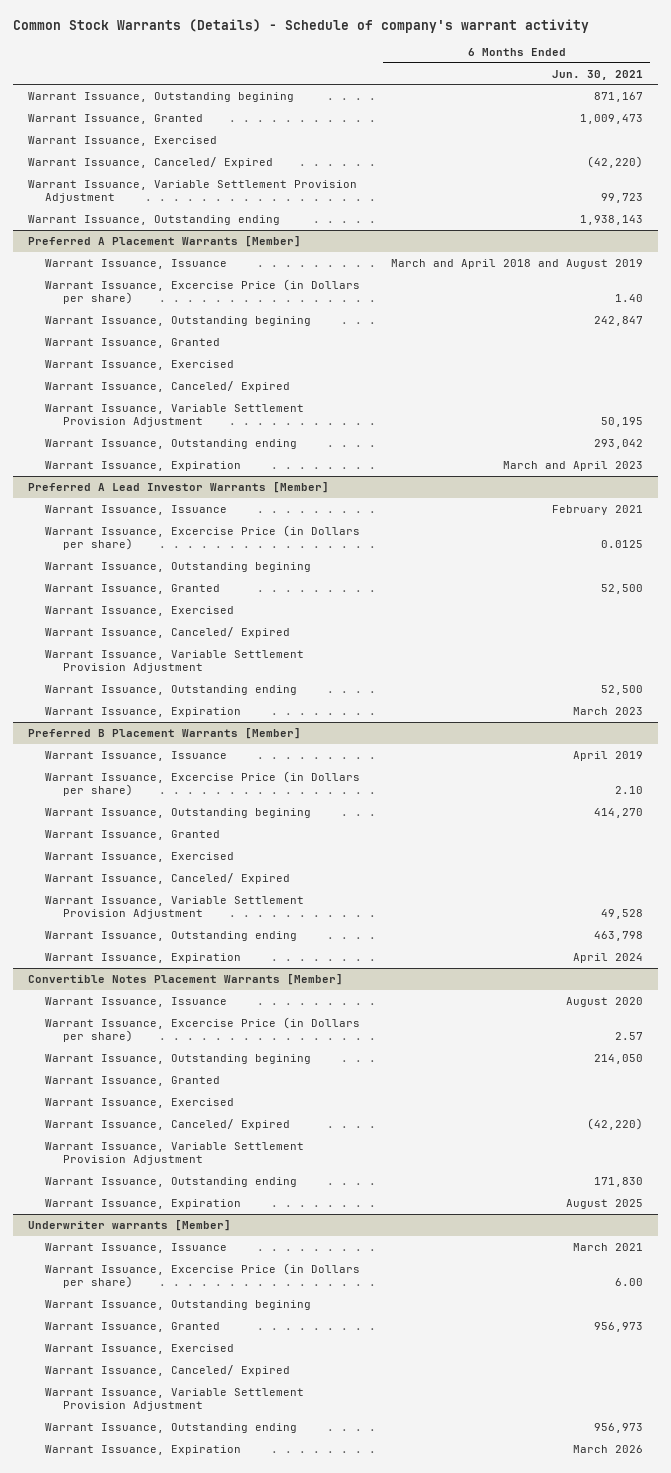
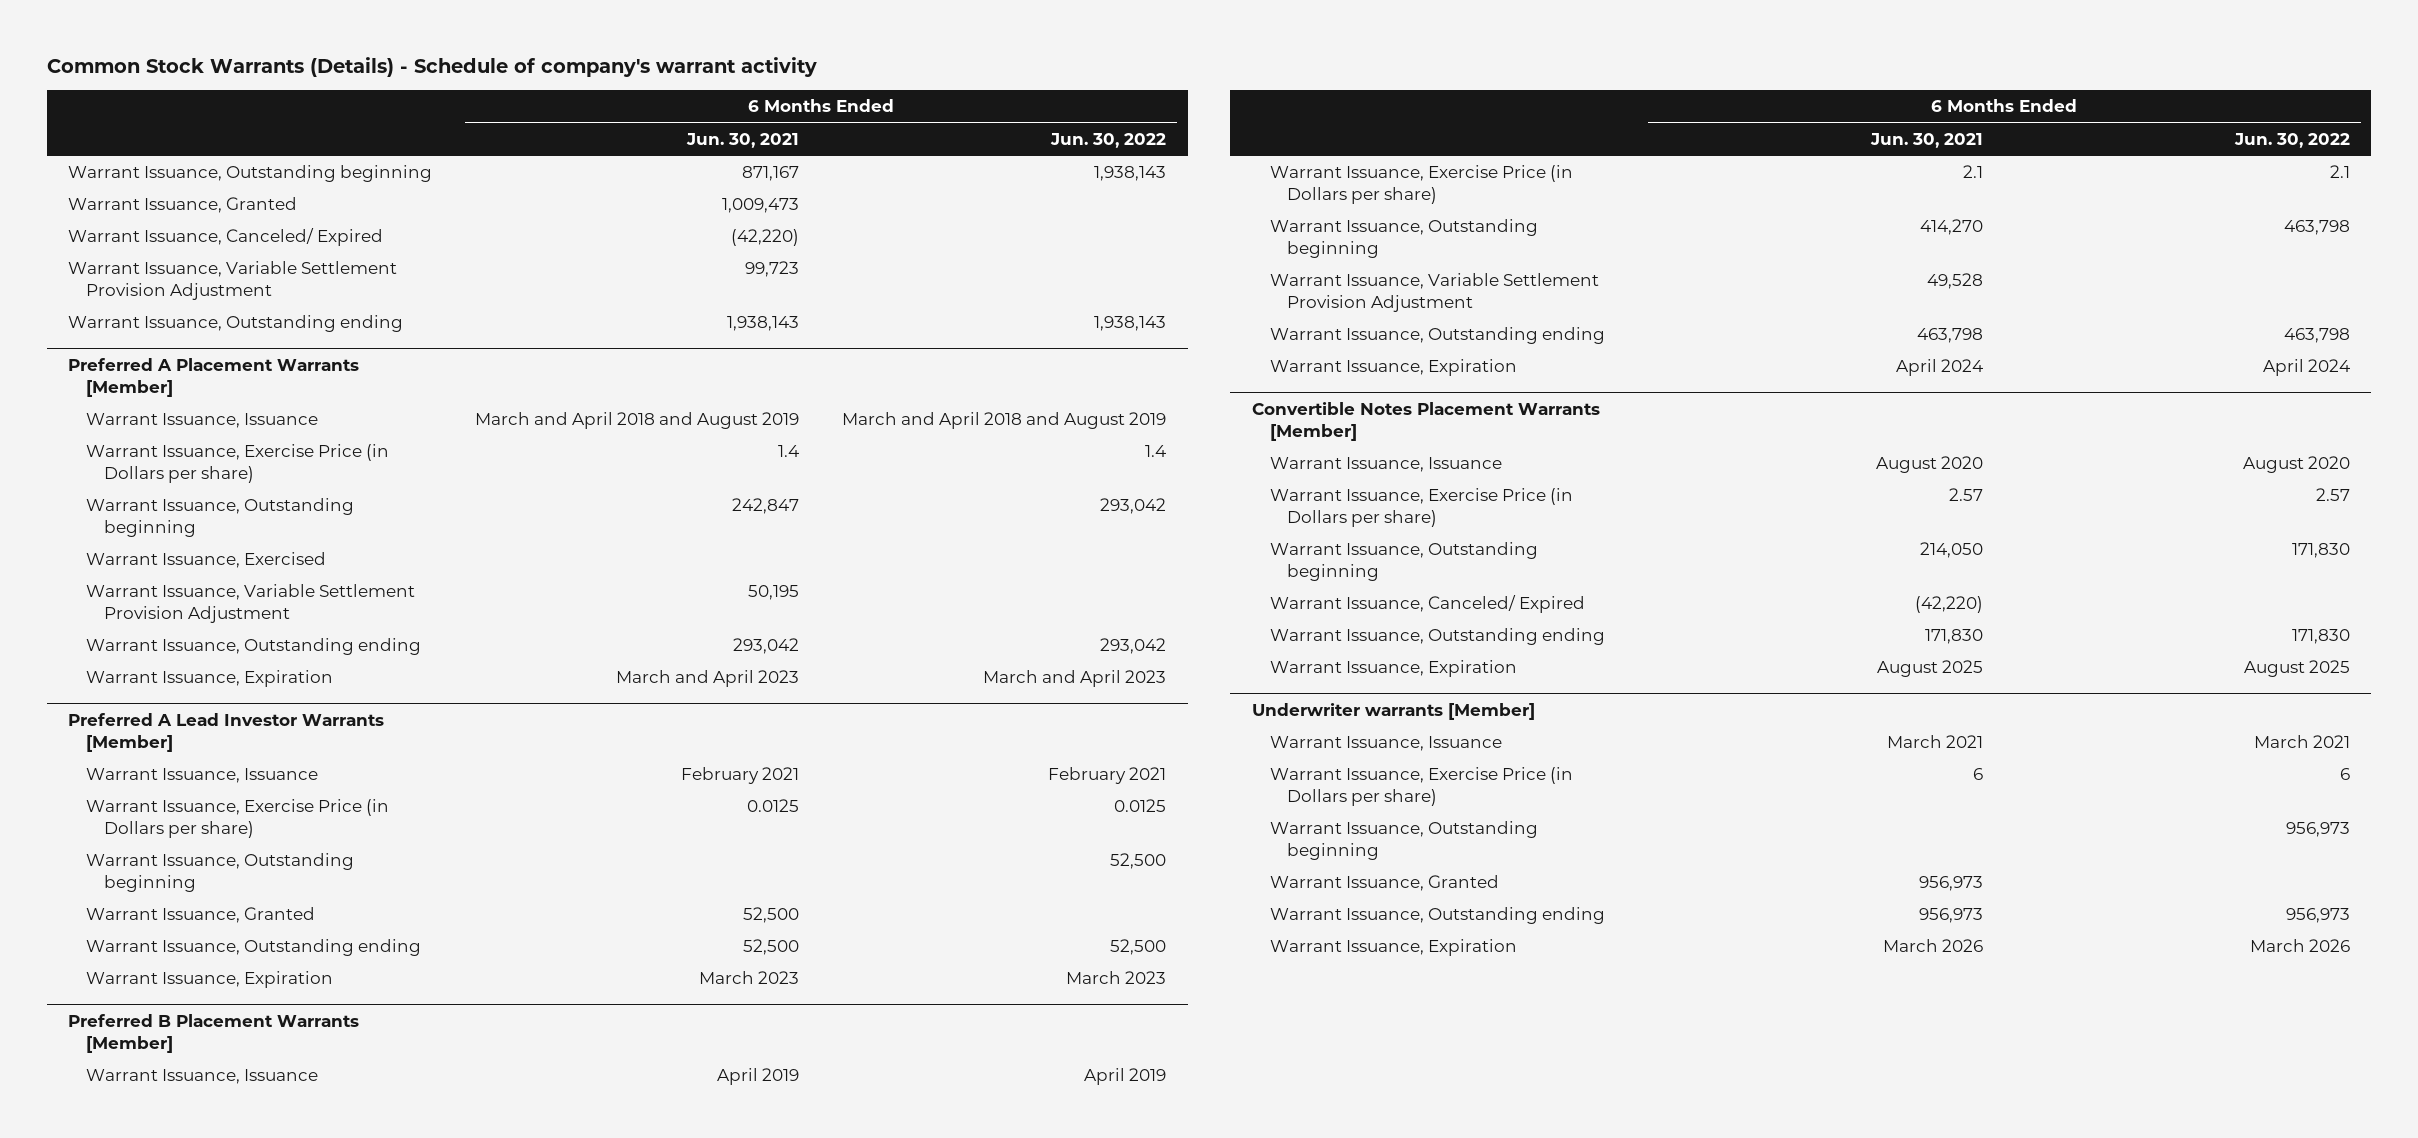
none -> [1050,132,1167,148] Jun. 30, 2022
[27,91,294,102] Warrant Issuance, Outstanding begining -> [68,165,433,183] Warrant Issuance, Outstanding beginning
[27,135,217,146] Warrant Issuance, Exercised -> none
[45,337,221,348] Warrant Issuance, Granted -> none
[45,278,361,304] Warrant Issuance, Excercise Price (in Dollars per share) -> [86,444,390,484] Warrant Issuance, Exercise Price (in Dollars per share)
[614,293,643,302] 1.40 -> [778,445,800,458] 1.4
[45,315,312,326] Warrant Issuance, Outstanding begining -> [86,498,355,538] Warrant Issuance, Outstanding beginning
[45,380,291,392] Warrant Issuance, Canceled/ Expired -> none
[45,524,361,550] Warrant Issuance, Excercise Price (in Dollars per share) -> [86,799,390,839] Warrant Issuance, Exercise Price (in Dollars per share)
[45,561,312,572] Warrant Issuance, Outstanding begining -> [86,853,355,893] Warrant Issuance, Outstanding beginning
[45,605,235,616] Warrant Issuance, Exercised -> none
[45,626,291,638] Warrant Issuance, Canceled/ Expired -> none
[45,649,305,673] Warrant Issuance, Variable Settlement Provision Adjustment -> none
[45,829,221,840] Warrant Issuance, Granted -> none
[45,851,235,862] Warrant Issuance, Exercised -> none
[45,872,291,884] Warrant Issuance, Canceled/ Expired -> none
[45,770,361,796] Warrant Issuance, Excercise Price (in Dollars per share) -> [1269,165,1573,205] Warrant Issuance, Exercise Price (in Dollars per share)
[614,785,643,794] 2.10 -> [1962,165,1983,179] 2.1
[45,807,312,818] Warrant Issuance, Outstanding begining -> [1269,219,1538,259] Warrant Issuance, Outstanding beginning
[45,1075,221,1086] Warrant Issuance, Granted -> none
[45,1097,235,1108] Warrant Issuance, Exercised -> none
[45,1016,361,1042] Warrant Issuance, Excercise Price (in Dollars per share) -> [1269,488,1573,528] Warrant Issuance, Exercise Price (in Dollars per share)
[45,1053,312,1064] Warrant Issuance, Outstanding begining -> [1269,542,1538,582] Warrant Issuance, Outstanding beginning
[45,1141,305,1165] Warrant Issuance, Variable Settlement Provision Adjustment -> none
[45,1262,361,1288] Warrant Issuance, Excercise Price (in Dollars per share) -> [1269,767,1573,807] Warrant Issuance, Exercise Price (in Dollars per share)
[614,1277,643,1286] 6.00 -> [1972,768,1983,781] 6
[45,1299,312,1310] Warrant Issuance, Outstanding begining -> [1269,821,1538,861] Warrant Issuance, Outstanding beginning
[45,1343,235,1354] Warrant Issuance, Exercised -> none
[45,1364,291,1376] Warrant Issuance, Canceled/ Expired -> none
[45,1387,305,1411] Warrant Issuance, Variable Settlement Provision Adjustment -> none

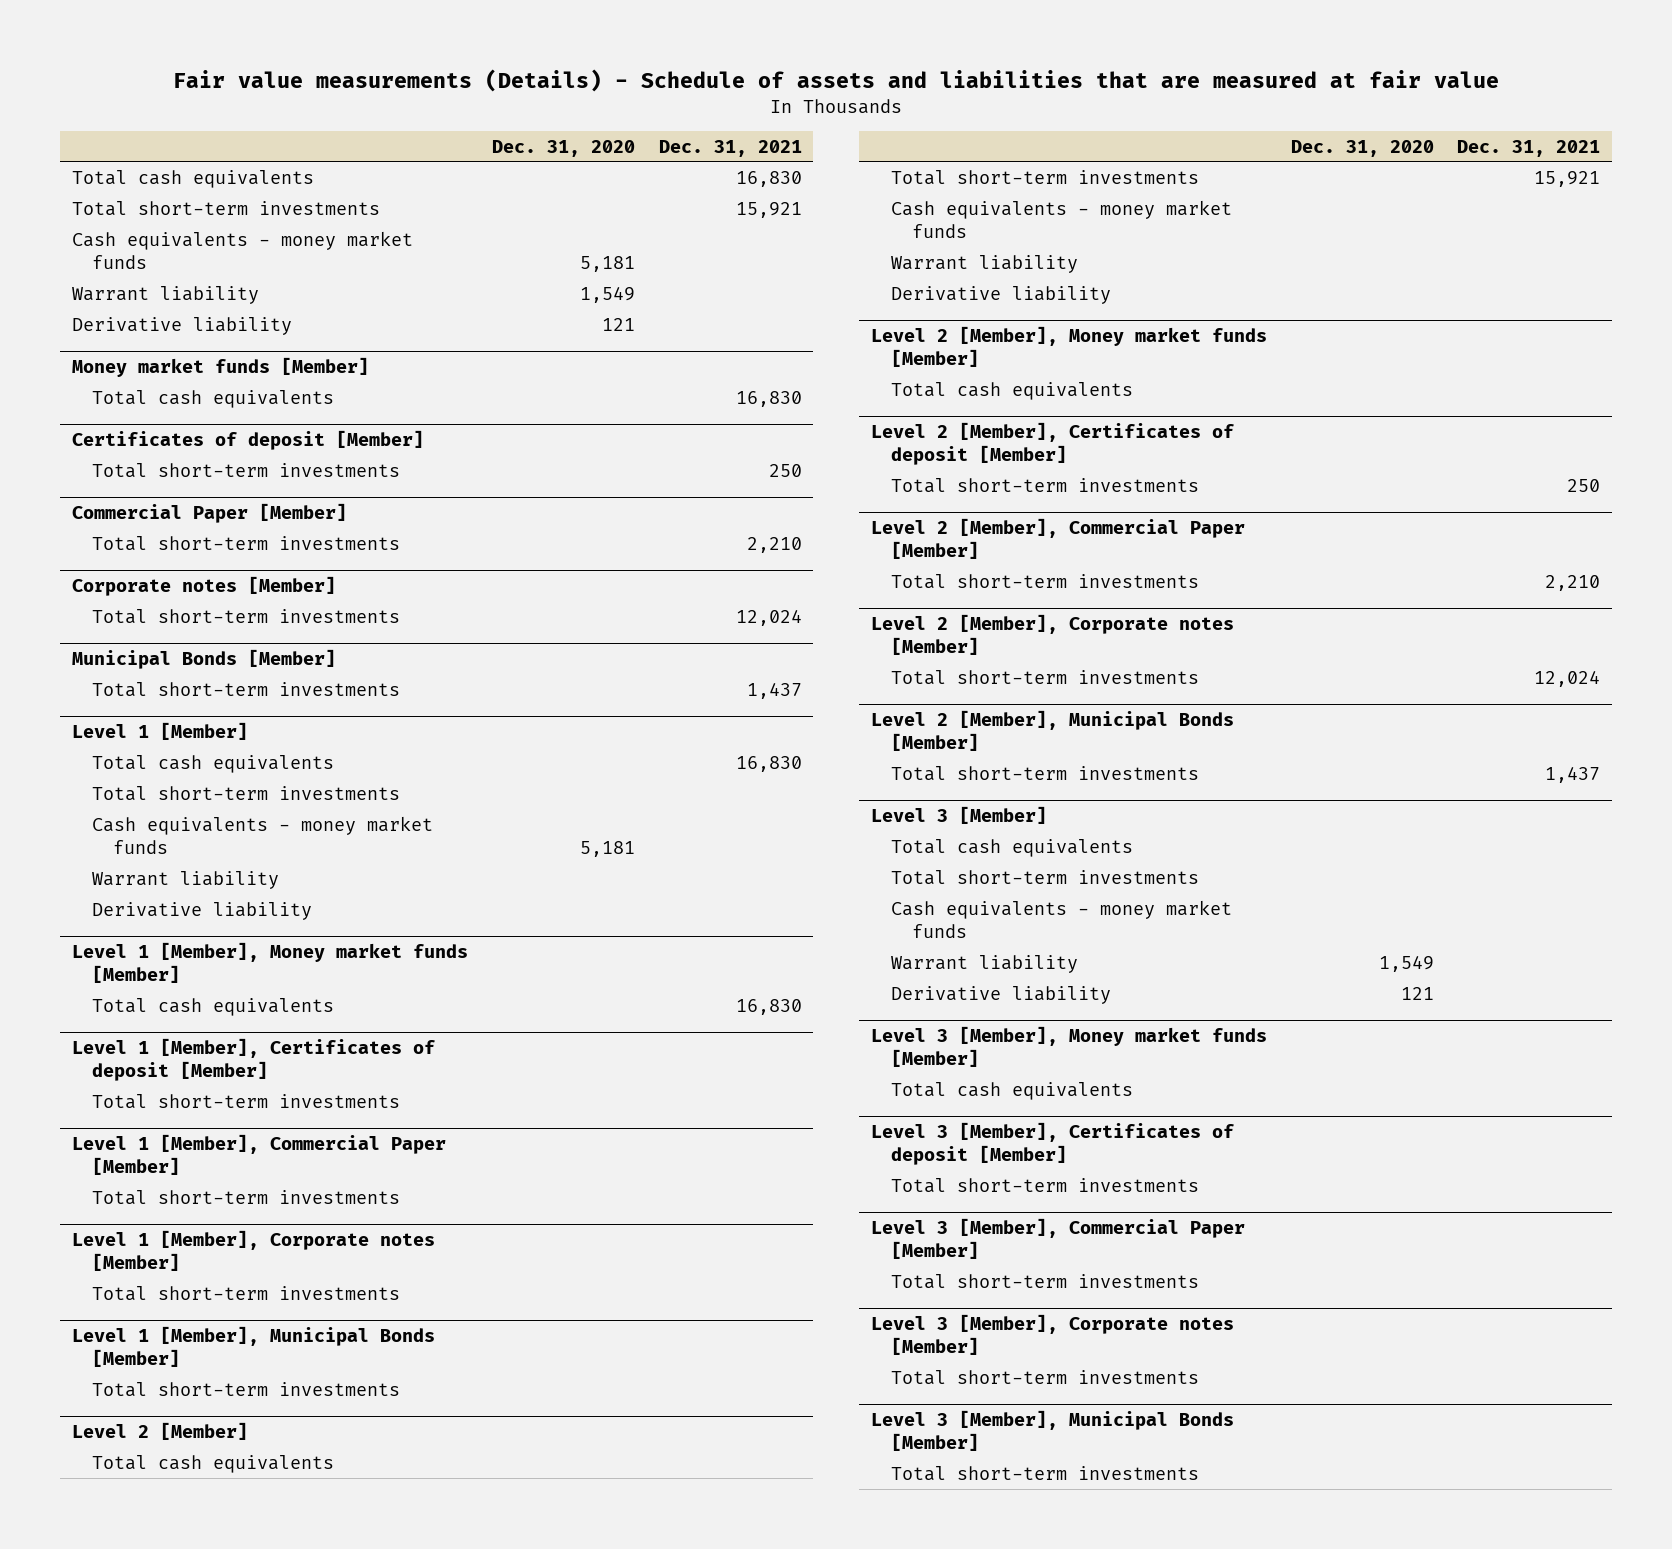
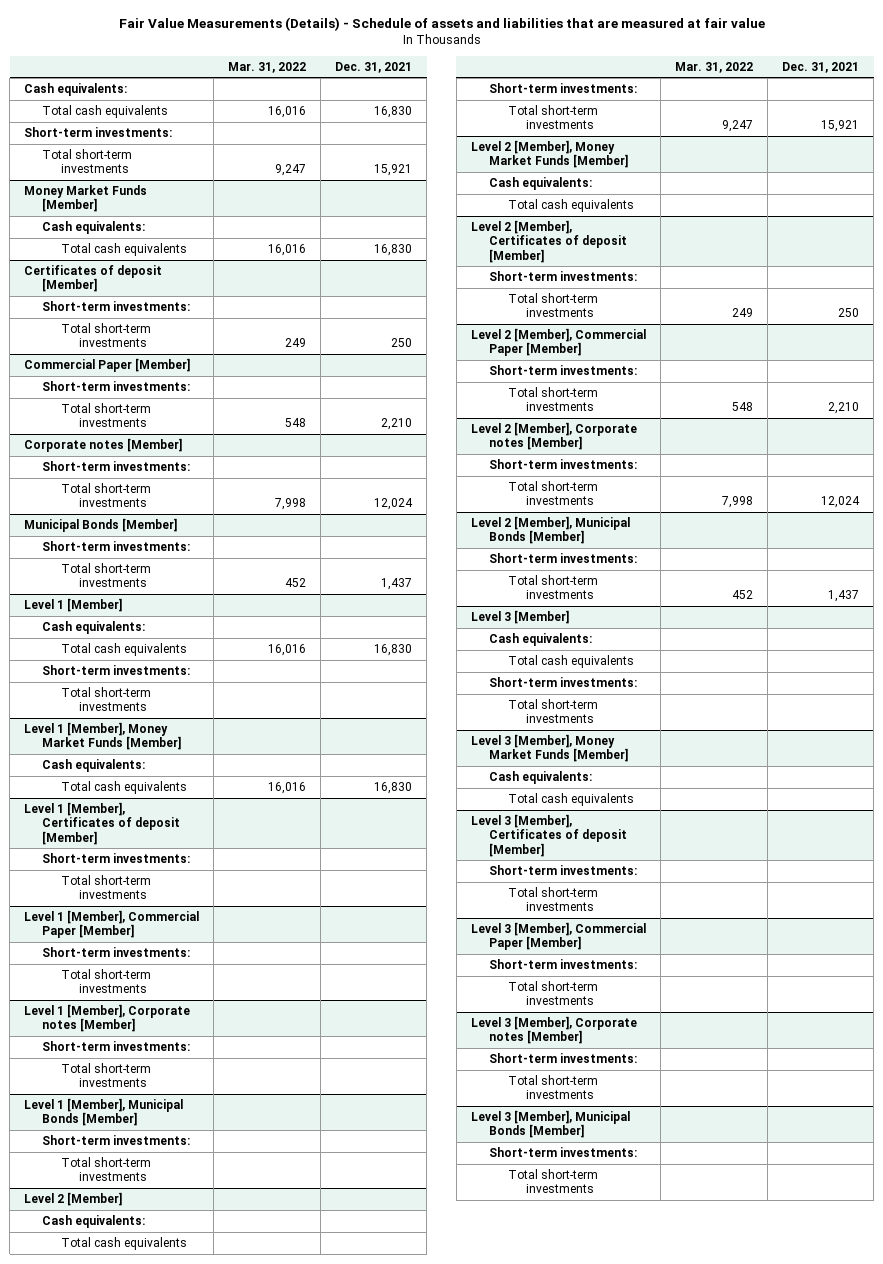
[173,69,1500,93] Fair value measurements (Details) - Schedule of assets and liabilities that are measured at fair value -> [118,16,765,31] Fair Value Measurements (Details) - Schedule of assets and liabilities that are measured at fair value
[491,139,635,157] Dec. 31, 2020 -> none
none -> [228,61,307,73] Mar. 31, 2022
none -> [24,83,128,97] Cash equivalents:
none -> [24,127,173,138] Short-term investments:
[71,230,413,269] Cash equivalents - money market funds -> none
[71,285,259,304] Warrant liability -> none
[71,316,292,335] Derivative liability -> none
[71,357,369,378] Money market funds [Member] -> [24,185,148,213] Money Market Funds [Member]
none -> [42,221,146,235] Cash equivalents:
none -> [42,301,191,312] Short-term investments:
none -> [42,381,191,392] Short-term investments:
none -> [42,461,191,472] Short-term investments:
none -> [42,541,191,552] Short-term investments:
none -> [42,621,146,635] Cash equivalents:
none -> [42,665,191,676] Short-term investments:
[92,815,434,854] Cash equivalents - money market funds -> none
[92,870,280,889] Warrant liability -> none
[92,901,313,920] Derivative liability -> none
[71,942,468,984] Level 1 [Member], Money market funds [Member] -> [24,722,182,751] Level 1 [Member], Money Market Funds [Member]
none -> [42,759,146,773] Cash equivalents:
none -> [42,853,191,864] Short-term investments:
none -> [42,947,191,958] Short-term investments:
none -> [42,1041,191,1052] Short-term investments:
none -> [42,1135,191,1146] Short-term investments:
none -> [42,1215,146,1229] Cash equivalents:
none -> [489,83,638,94] Short-term investments:
[891,199,1233,238] Cash equivalents - money market funds -> none
[891,254,1079,273] Warrant liability -> none
[891,285,1112,304] Derivative liability -> none
[870,326,1267,368] Level 2 [Member], Money market funds [Member] -> [470,140,629,169] Level 2 [Member], Money Market Funds [Member]
none -> [489,177,593,191] Cash equivalents:
none -> [489,271,638,282] Short-term investments:
none -> [489,365,638,376] Short-term investments:
none -> [489,459,638,470] Short-term investments:
none -> [489,553,638,564] Short-term investments:
none -> [489,633,593,647] Cash equivalents:
none -> [489,677,638,688] Short-term investments:
[891,899,1233,938] Cash equivalents - money market funds -> none
[891,954,1079,973] Warrant liability -> none
[891,985,1112,1004] Derivative liability -> none
[870,1026,1267,1068] Level 3 [Member], Money market funds [Member] -> [470,734,629,763] Level 3 [Member], Money Market Funds [Member]
none -> [489,771,593,785] Cash equivalents:
none -> [489,865,638,876] Short-term investments:
none -> [489,959,638,970] Short-term investments:
none -> [489,1053,638,1064] Short-term investments:
none -> [489,1147,638,1158] Short-term investments:

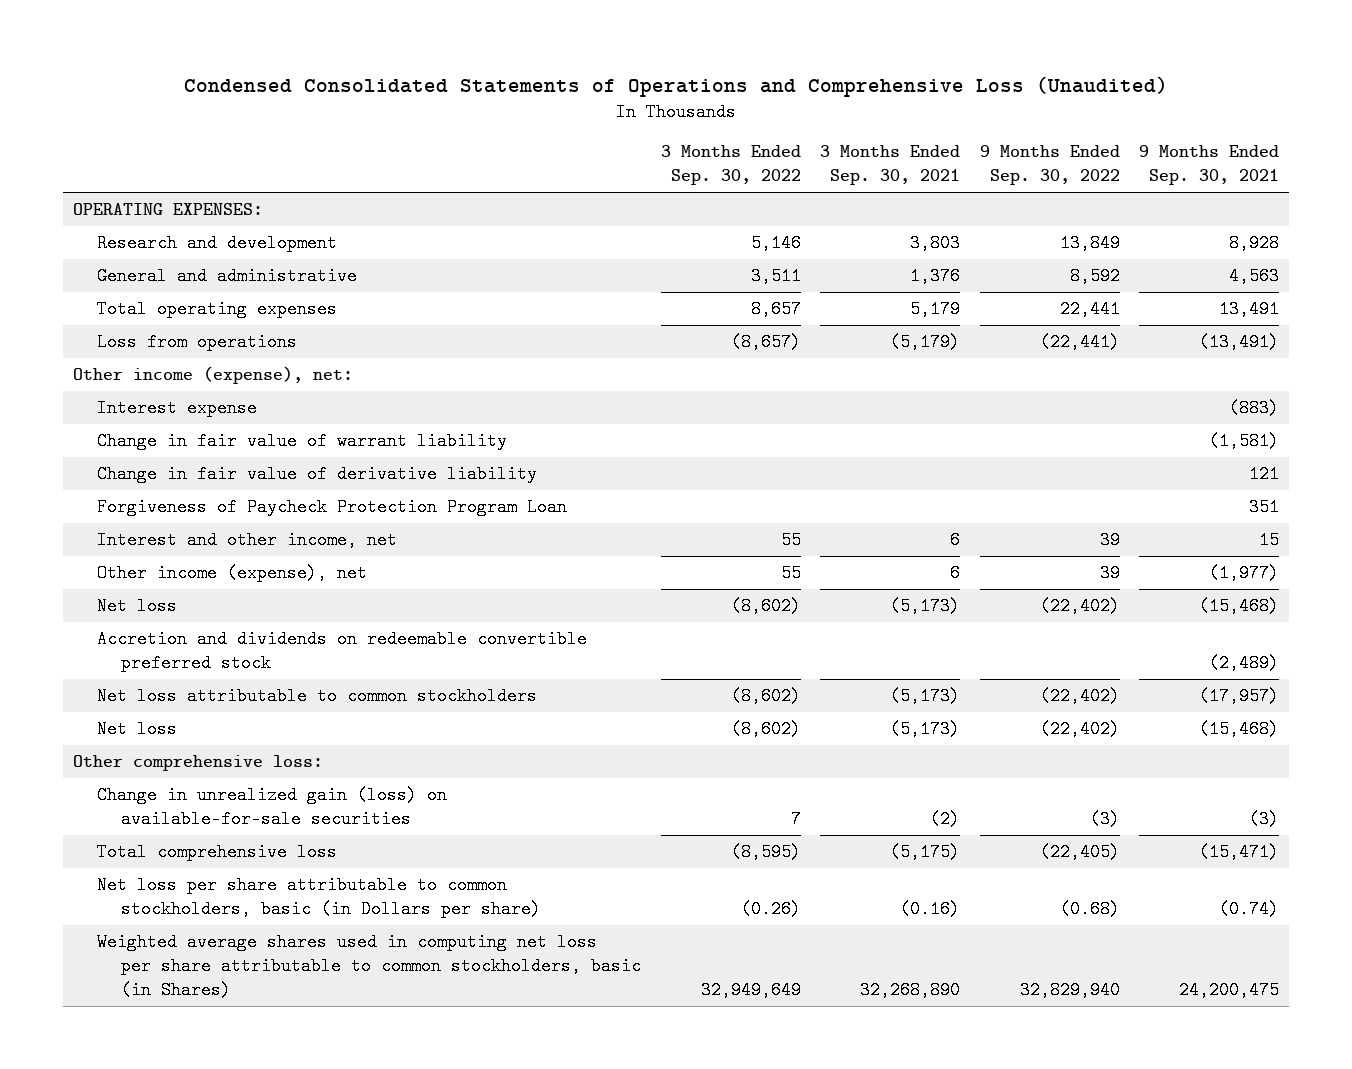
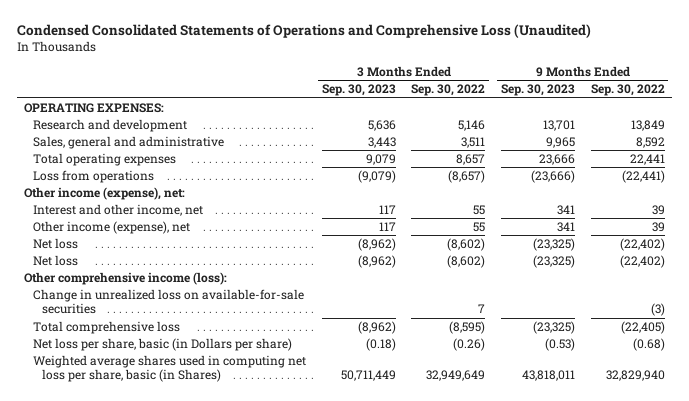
[820,145,961,186] 3 Months Ended Sep. 30, 2021 -> none
[1139,145,1280,186] 9 Months Ended Sep. 30, 2021 -> none
none -> [321,84,396,97] Sep. 30, 2023
none -> [501,84,576,97] Sep. 30, 2023
[96,267,357,286] General and administrative -> [33,135,225,149] Sales, general and administrative
[96,399,257,418] Interest expense -> none
[96,432,507,451] Change in fair value of warrant liability -> none
[96,465,537,484] Change in fair value of derivative liability -> none
[96,498,567,517] Forgiveness of Paycheck Protection Program Loan -> none
[96,630,587,673] Accretion and dividends on redeemable convertible preferred stock -> none
[96,687,537,706] Net loss attributable to common stockholders -> none
[72,755,323,772] Other comprehensive loss: -> [24,271,228,285] Other comprehensive income (loss):
[96,786,447,829] Change in unrealized gain (loss) on available-for-sale securities -> [33,288,305,315] Change in unrealized loss on available-for-sale securities
[96,876,541,919] Net loss per share attributable to common stockholders, basic (in Dollars per share) -> [33,337,293,351] Net loss per share, basic (in Dollars per share)
[96,933,641,1000] Weighted average shares used in computing net loss per share attributable to common stockholders, basic (in Shares) -> [33,354,307,383] Weighted average shares used in computing net loss per share, basic (in Shares)

